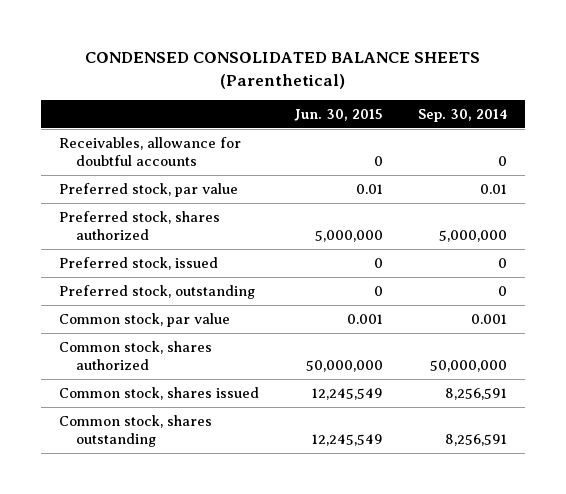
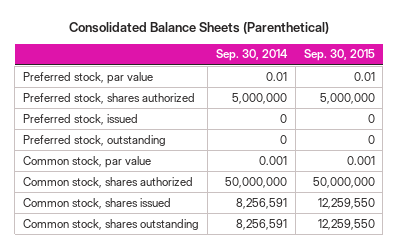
[85,52,481,89] CONDENSED CONSOLIDATED BALANCE SHEETS (Parenthetical) -> [68,22,329,35] Consolidated Balance Sheets (Parenthetical)
[294,108,384,121] Jun. 30, 2015 -> none
none -> [303,49,375,62] Sep. 30, 2015
[58,136,241,166] Receivables, allowance for doubtful accounts -> none

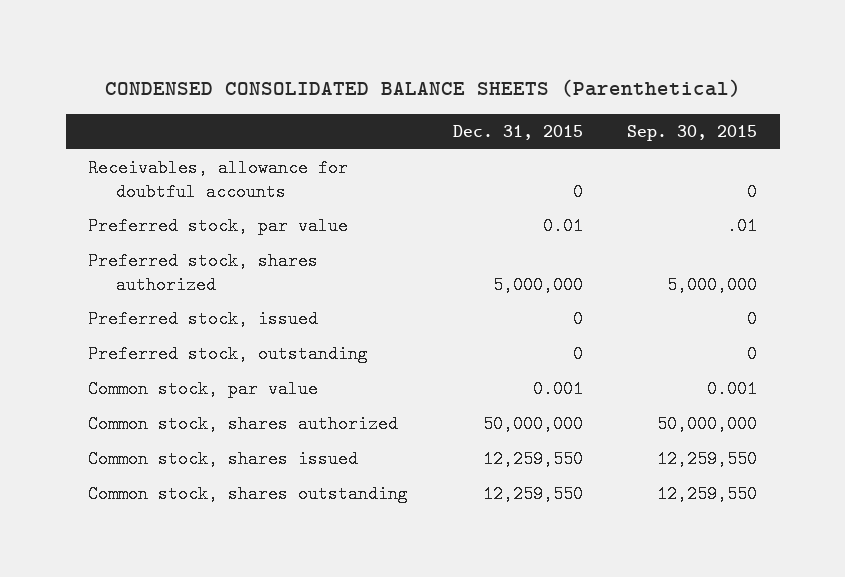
[68,22,329,35] Consolidated Balance Sheets (Parenthetical) -> [104,78,741,97] CONDENSED CONSOLIDATED BALANCE SHEETS (Parenthetical)
[215,49,288,62] Sep. 30, 2014 -> none
none -> [452,125,583,141] Dec. 31, 2015
none -> [88,159,349,201] Receivables, allowance for doubtful accounts
[353,71,375,81] 0.01 -> [727,217,758,236] .01

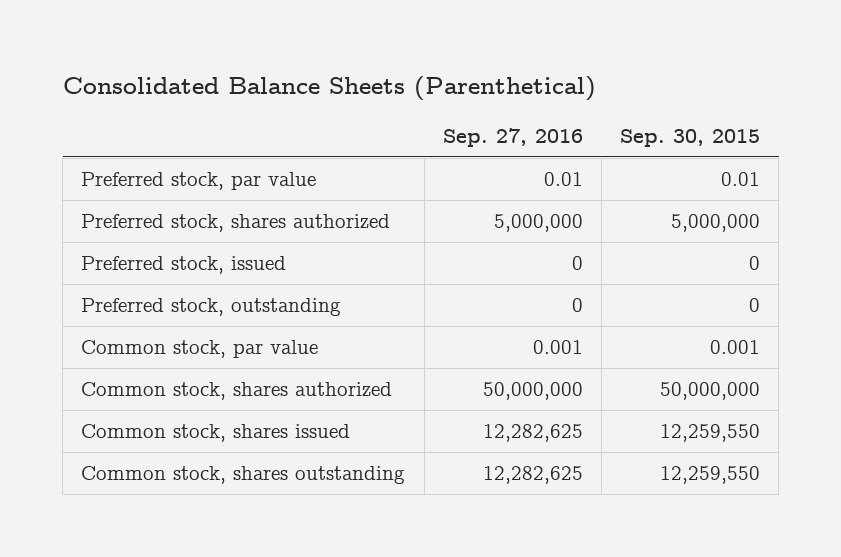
[104,78,741,97] CONDENSED CONSOLIDATED BALANCE SHEETS (Parenthetical) -> [62,76,596,102] Consolidated Balance Sheets (Parenthetical)
[452,125,583,141] Dec. 31, 2015 -> none
none -> [442,127,583,147] Sep. 27, 2016
[88,159,349,201] Receivables, allowance for doubtful accounts -> none
[727,217,758,236] .01 -> [721,172,761,187] 0.01

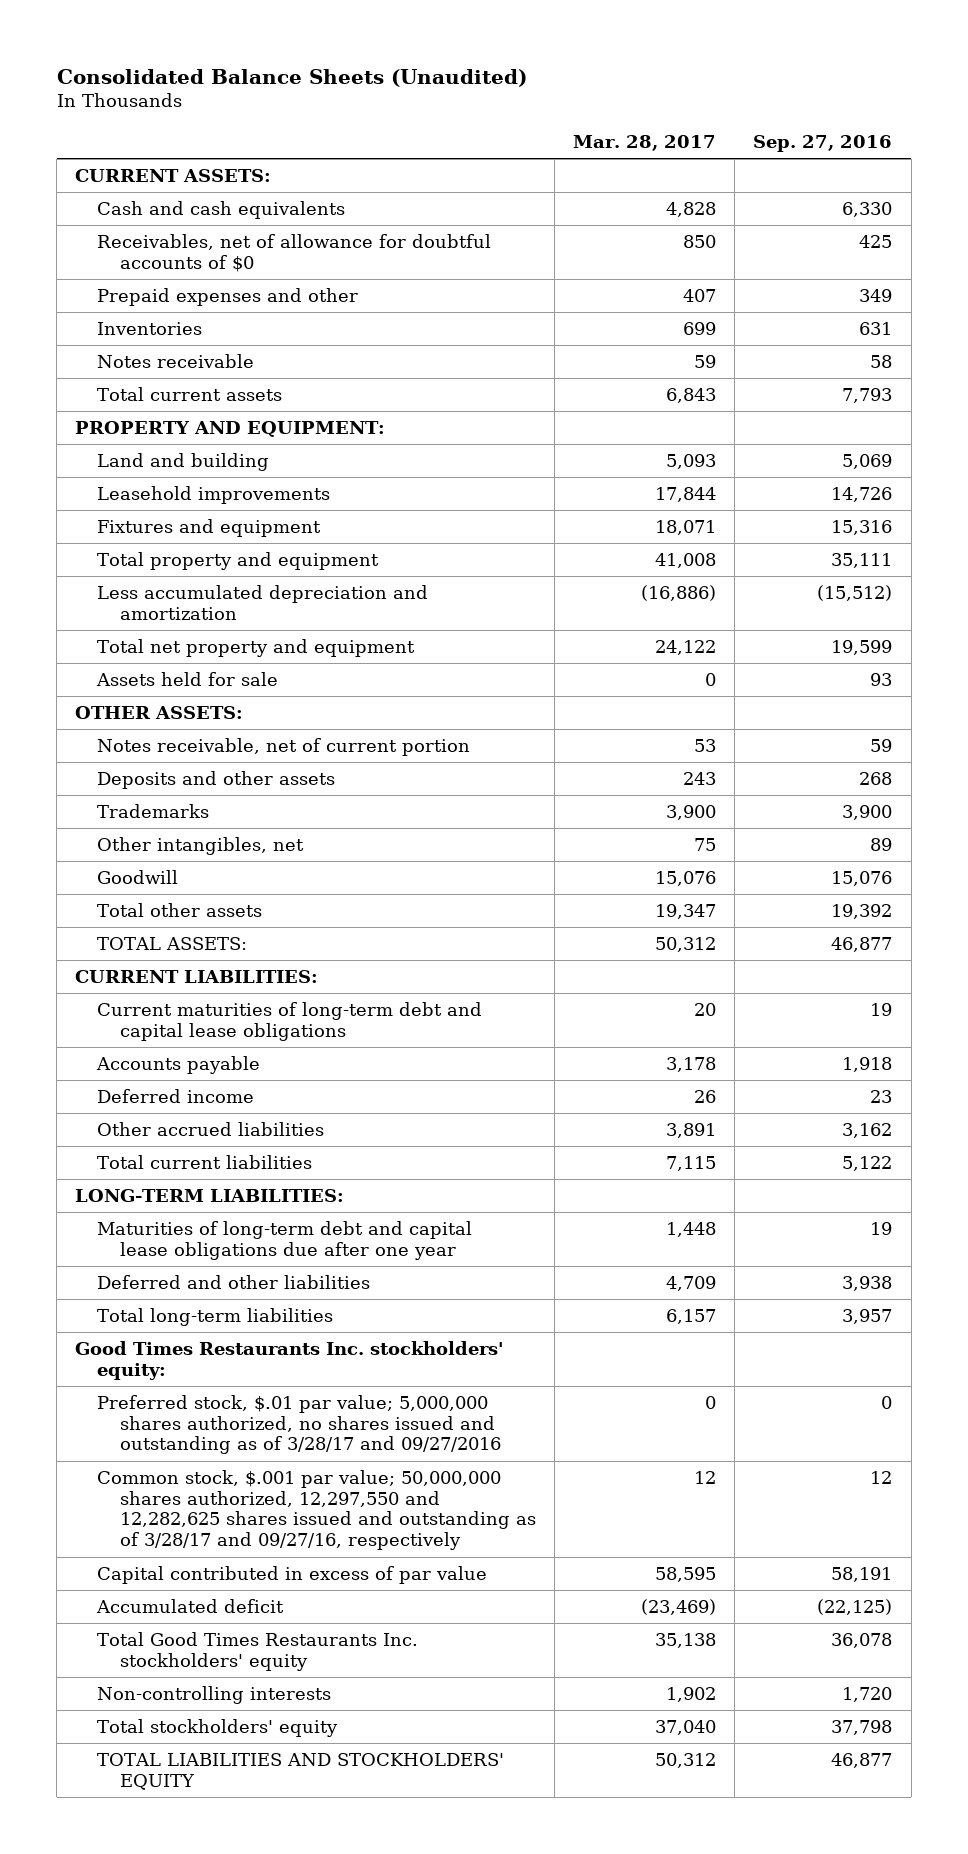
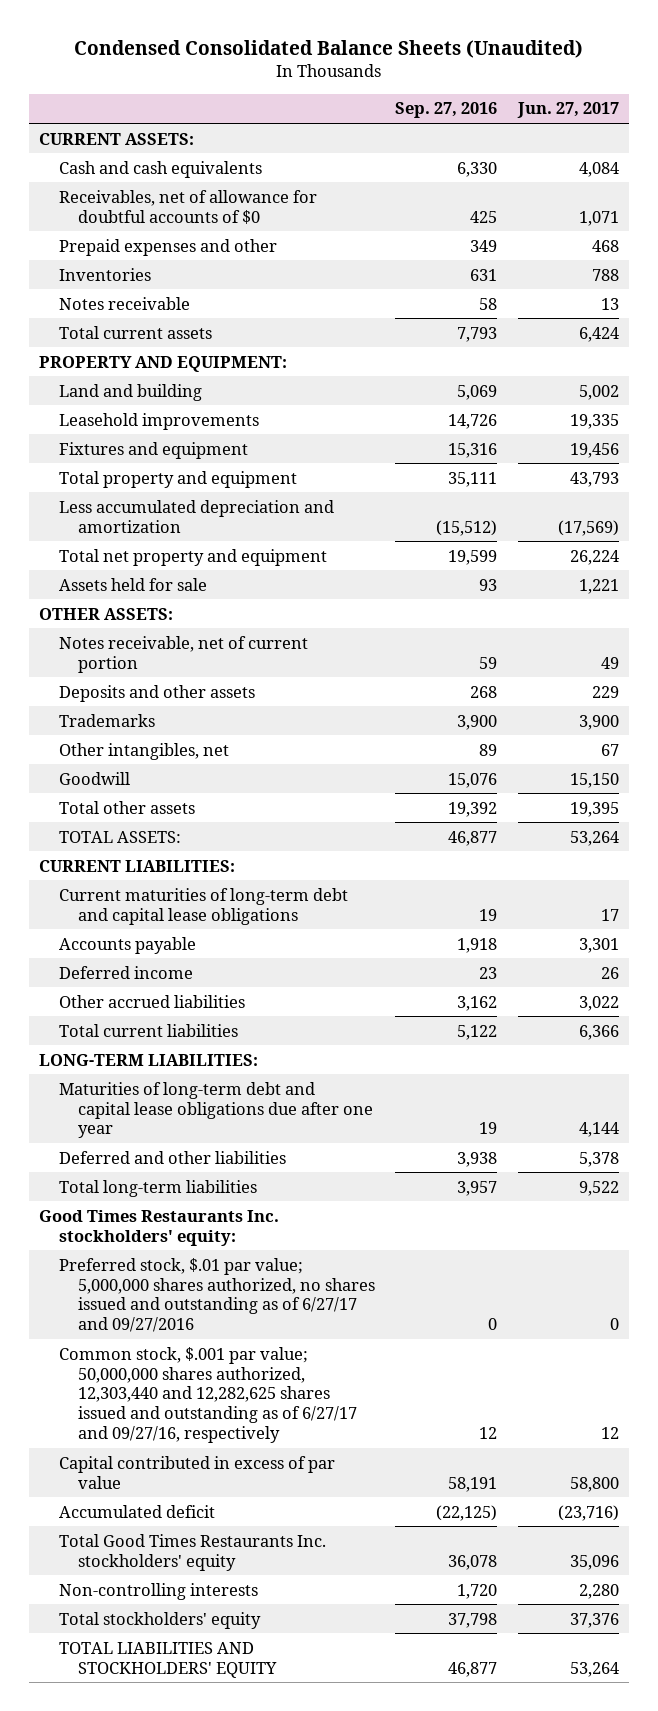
[56,68,527,87] Consolidated Balance Sheets (Unaudited) -> [74,39,584,58] Condensed Consolidated Balance Sheets (Unaudited)
[572,134,716,151] Mar. 28, 2017 -> none
none -> [517,102,620,119] Jun. 27, 2017
[97,1395,501,1455] Preferred stock, $.01 par value; 5,000,000 shares authorized, no shares issued and outstanding as of 3/28/17 and 09/27/2016 -> [58,1257,375,1333] Preferred stock, $.01 par value; 5,000,000 shares authorized, no shares issued and outstanding as of 6/27/17 and 09/27/2016
[97,1470,536,1551] Common stock, $.001 par value; 50,000,000 shares authorized, 12,297,550 and 12,282,625 shares issued and outstanding as of 3/28/17 and 09/27/16, respectively -> [58,1346,357,1444] Common stock, $.001 par value; 50,000,000 shares authorized, 12,303,440 and 12,282,625 shares issued and outstanding as of 6/27/17 and 09/27/16, respectively

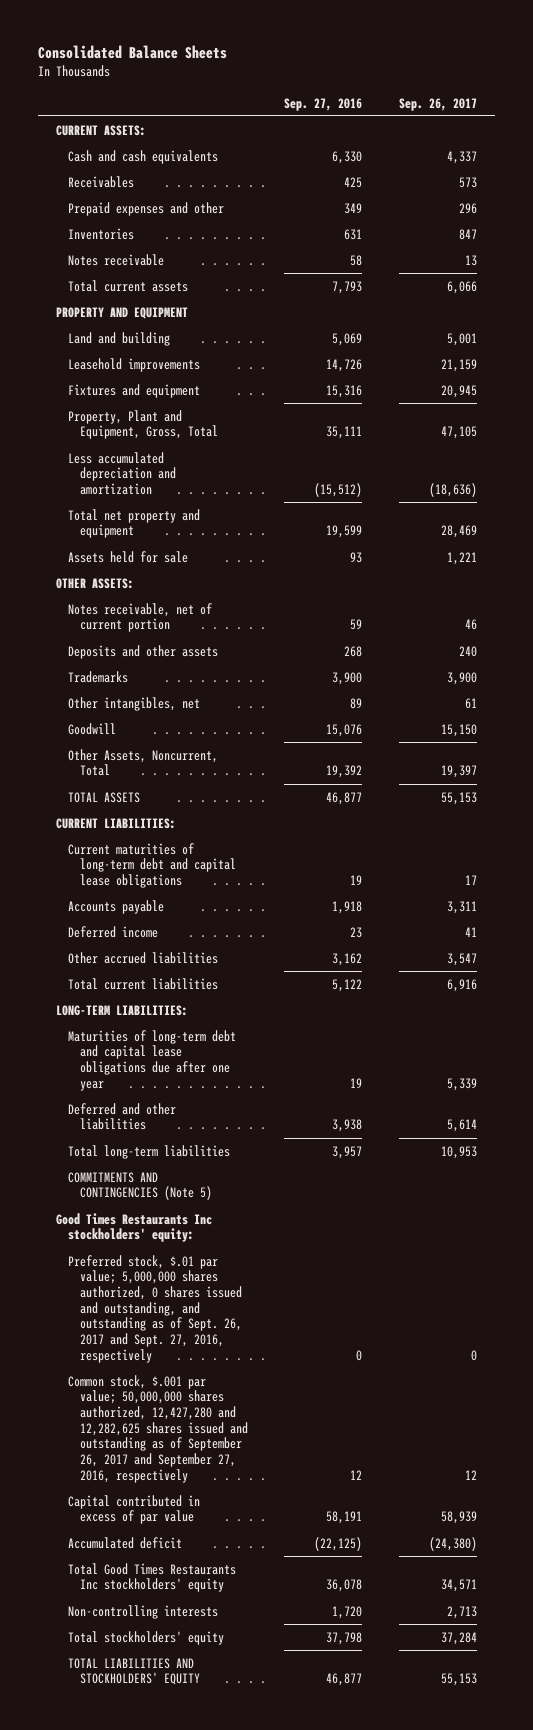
[74,39,584,58] Condensed Consolidated Balance Sheets (Unaudited) -> [37,45,227,60] Consolidated Balance Sheets
[517,102,620,119] Jun. 27, 2017 -> none
none -> [399,97,478,111] Sep. 26, 2017
[58,189,317,224] Receivables, net of allowance for doubtful accounts of $0 -> [67,175,134,188] Receivables
[39,355,288,372] PROPERTY AND EQUIPMENT: -> [56,306,189,319] PROPERTY AND EQUIPMENT
[58,470,297,488] Total property and equipment -> [67,409,218,440] Property, Plant and Equipment, Gross, Total
[58,800,195,814] Total other assets -> [67,748,218,777] Other Assets, Noncurrent, Total
[58,830,181,843] TOTAL ASSETS: -> [67,791,140,803] TOTAL ASSETS
none -> [67,1171,212,1201] COMMITMENTS AND CONTINGENCIES (Note 5)
[39,1209,280,1246] Good Times Restaurants Inc. stockholders' equity: -> [56,1212,213,1243] Good Times Restaurants Inc stockholders' equity:
[58,1257,375,1333] Preferred stock, $.01 par value; 5,000,000 shares authorized, no shares issued and outstanding as of 6/27/17 and 09/27/2016 -> [67,1254,242,1363] Preferred stock, $.01 par value; 5,000,000 shares authorized, 0 shares issued and outstanding, and outstanding as of Sept. 26, 2017 and Sept. 27, 2016, respectively
[58,1346,357,1444] Common stock, $.001 par value; 50,000,000 shares authorized, 12,303,440 and 12,282,625 shares issued and outstanding as of 6/27/17 and 09/27/16, respectively -> [67,1374,248,1483] Common stock, $.001 par value; 50,000,000 shares authorized, 12,427,280 and 12,282,625 shares issued and outstanding as of September 26, 2017 and September 27, 2016, respectively
[58,1533,326,1571] Total Good Times Restaurants Inc. stockholders' equity -> [67,1562,236,1593] Total Good Times Restaurants Inc stockholders' equity

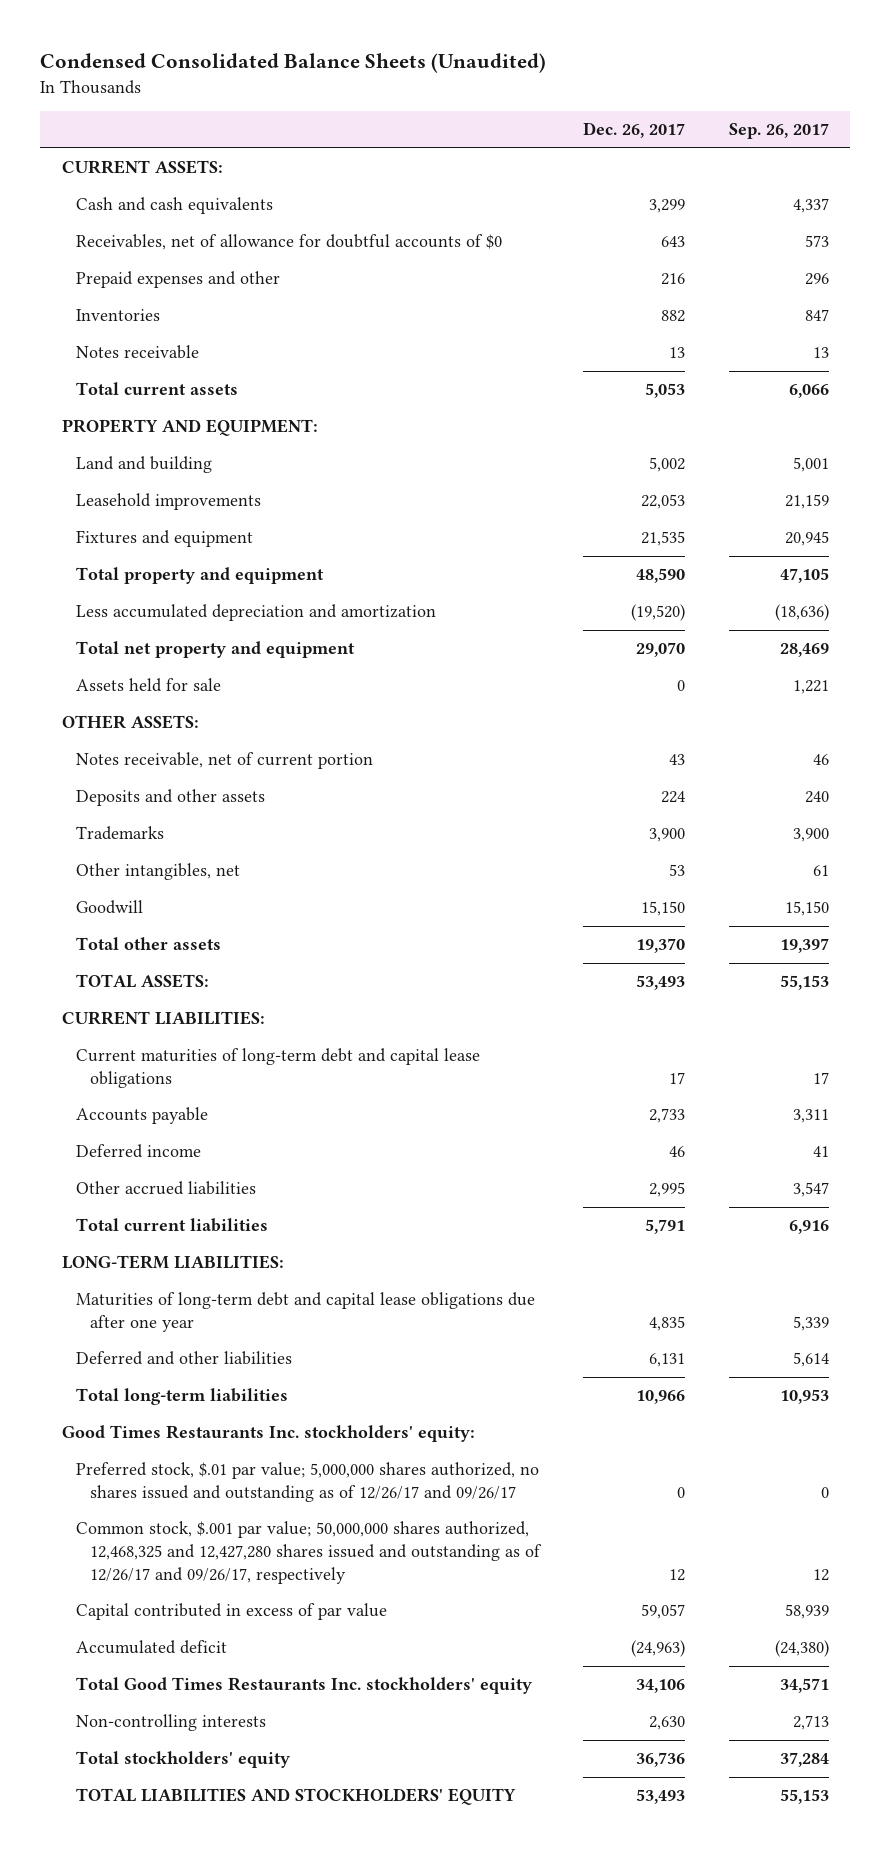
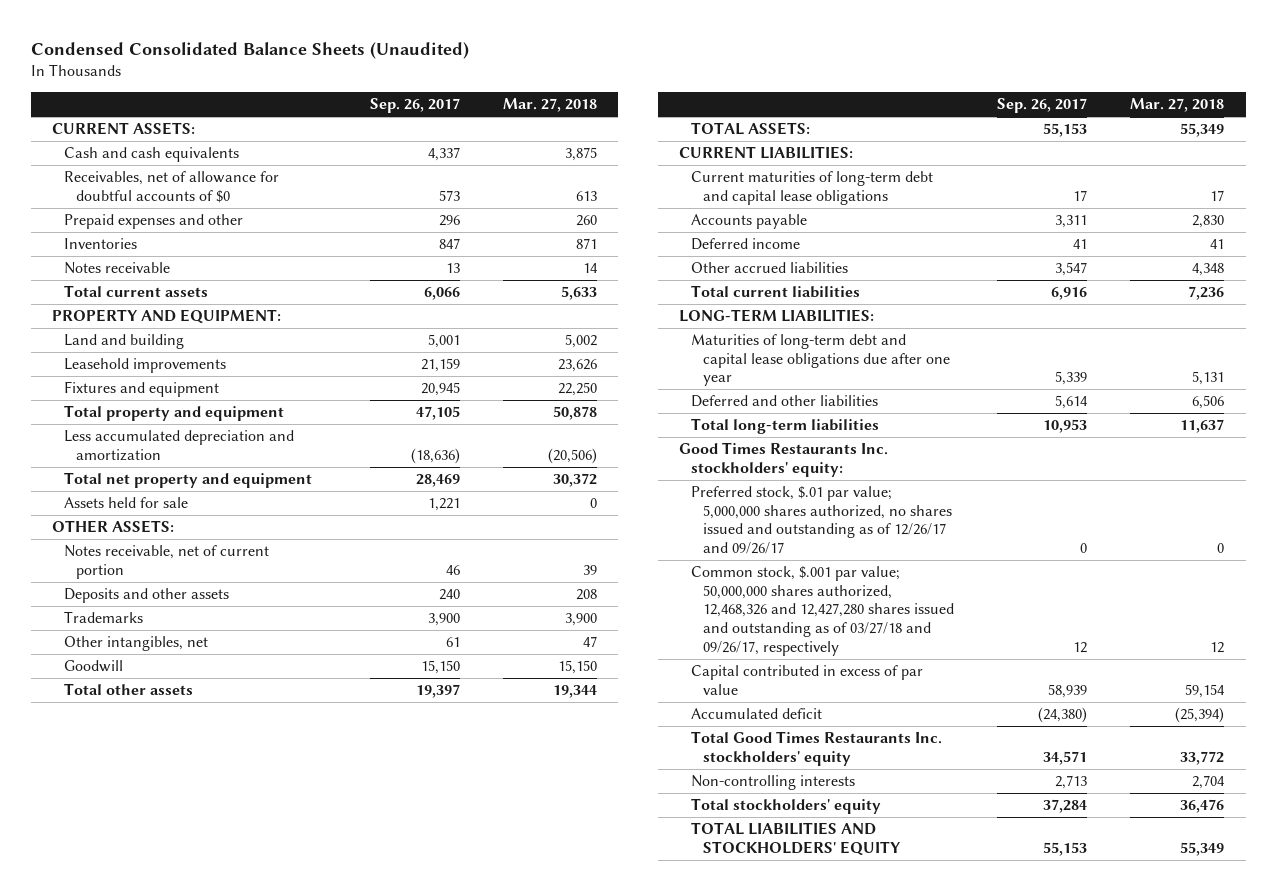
[583,122,686,139] Dec. 26, 2017 -> none
none -> [502,98,597,113] Mar. 27, 2018
[75,1521,542,1584] Common stock, $.001 par value; 50,000,000 shares authorized, 12,468,325 and 12,427,280 shares issued and outstanding as of 12/26/17 and 09/26/17, respectively -> [691,566,954,656] Common stock, $.001 par value; 50,000,000 shares authorized, 12,468,326 and 12,427,280 shares issued and outstanding as of 03/27/18 and 09/26/17, respectively

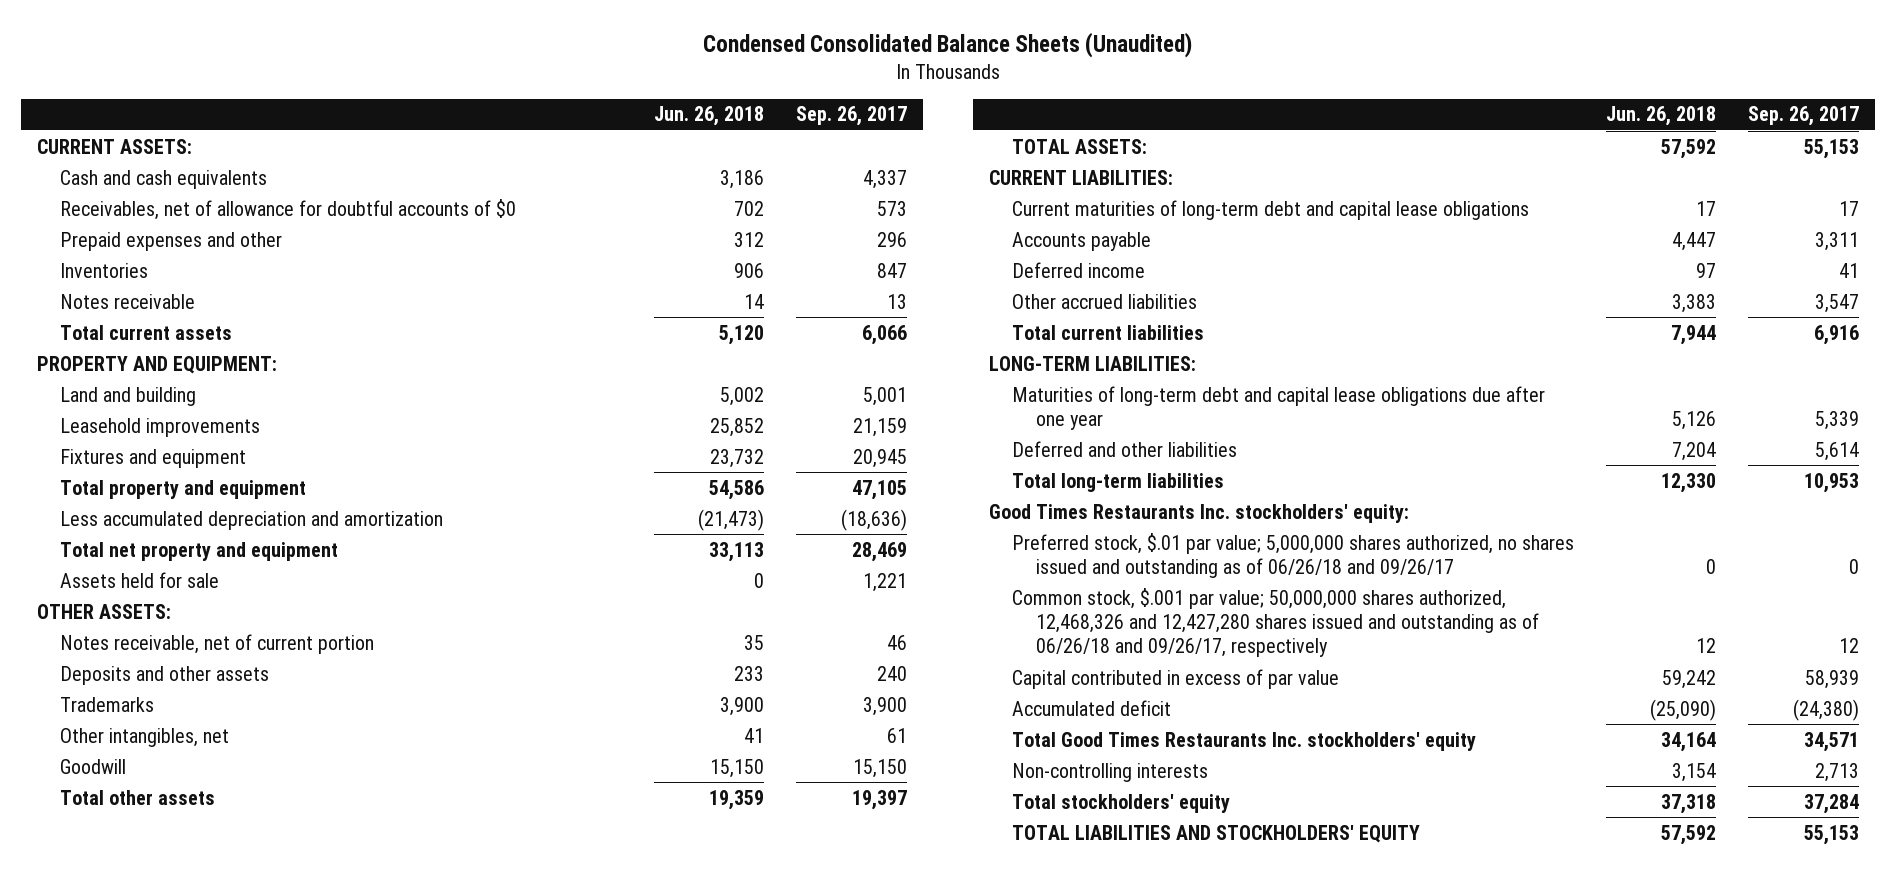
[502,98,597,113] Mar. 27, 2018 -> none
none -> [653,106,764,127] Jun. 26, 2018
[691,486,952,555] Preferred stock, $.01 par value; 5,000,000 shares authorized, no shares issued and outstanding as of 12/26/17 and 09/26/17 -> [1012,532,1575,579] Preferred stock, $.01 par value; 5,000,000 shares authorized, no shares issued and outstanding as of 06/26/18 and 09/26/17
[691,566,954,656] Common stock, $.001 par value; 50,000,000 shares authorized, 12,468,326 and 12,427,280 shares issued and outstanding as of 03/27/18 and 09/26/17, respectively -> [1012,587,1539,658] Common stock, $.001 par value; 50,000,000 shares authorized, 12,468,326 and 12,427,280 shares issued and outstanding as of 06/26/18 and 09/26/17, respectively

